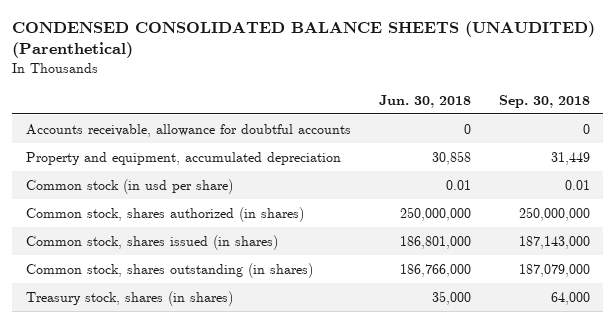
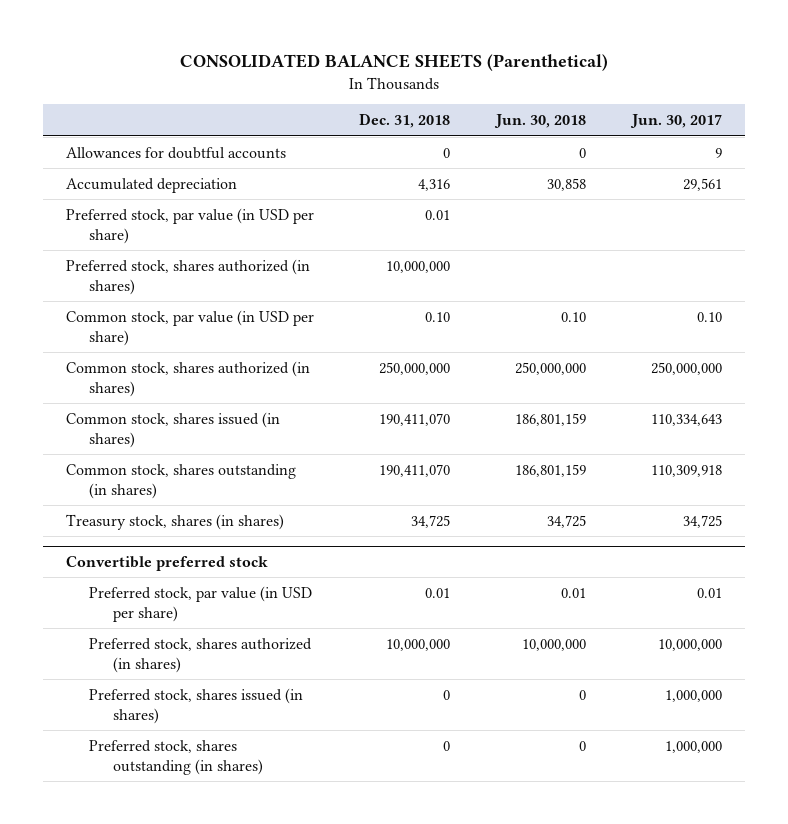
[11,20,595,59] CONDENSED CONSOLIDATED BALANCE SHEETS (UNAUDITED) (Parenthetical) -> [179,54,608,72] CONSOLIDATED BALANCE SHEETS (Parenthetical)
[498,94,590,108] Sep. 30, 2018 -> none
none -> [359,113,451,129] Dec. 31, 2018
none -> [629,114,722,129] Jun. 30, 2017
[25,123,351,137] Accounts receivable, allowance for doubtful accounts -> [65,146,286,159] Allowances for doubtful accounts
[25,151,341,165] Property and equipment, accumulated depreciation -> [65,177,237,193] Accumulated depreciation
none -> [65,207,314,244] Preferred stock, par value (in USD per share)
none -> [65,258,310,295] Preferred stock, shares authorized (in shares)
[25,178,233,194] Common stock (in usd per share) -> [65,309,314,346] Common stock, par value (in USD per share)
[445,179,471,190] 0.01 -> [561,311,587,322] 0.10
[399,235,471,249] 186,801,000 -> [515,412,587,426] 186,801,159
[399,263,471,277] 186,766,000 -> [515,463,587,477] 186,801,159
[431,290,471,305] 35,000 -> [547,514,587,528] 34,725
none -> [65,555,268,571] Convertible preferred stock
none -> [89,585,313,622] Preferred stock, par value (in USD per share)
none -> [89,637,313,673] Preferred stock, shares authorized (in shares)
none -> [89,687,304,724] Preferred stock, shares issued (in shares)
none -> [89,739,264,775] Preferred stock, shares outstanding (in shares)

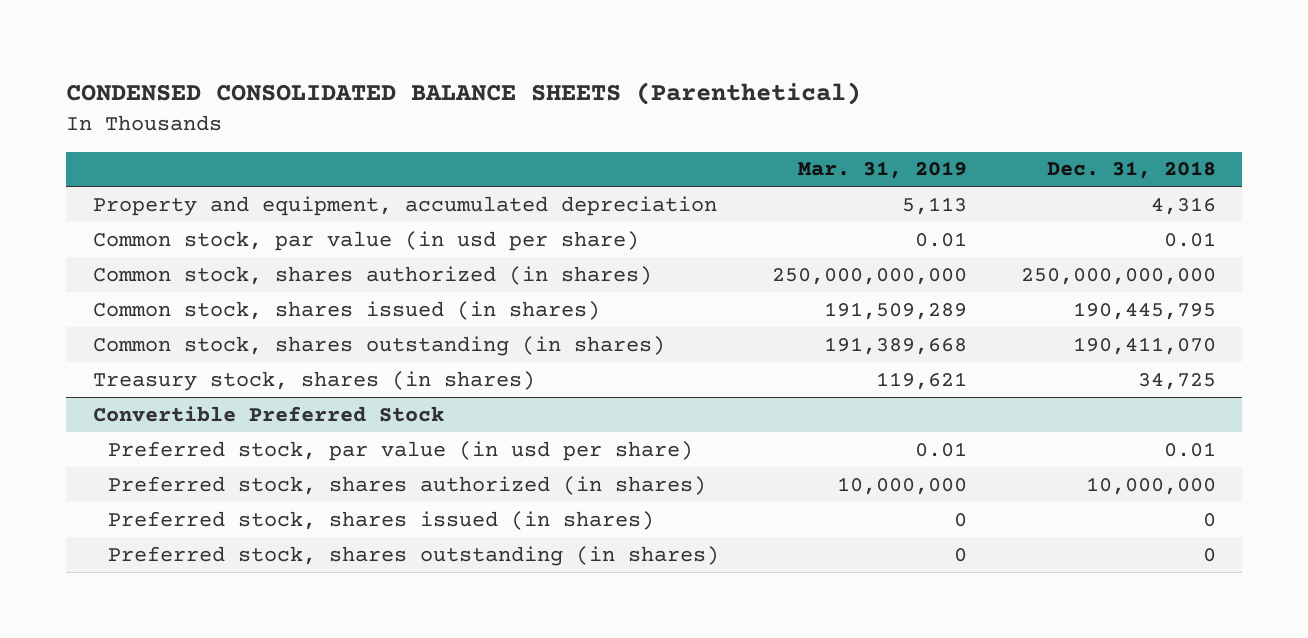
[179,54,608,72] CONSOLIDATED BALANCE SHEETS (Parenthetical) -> [65,81,861,105] CONDENSED CONSOLIDATED BALANCE SHEETS (Parenthetical)
[494,114,587,129] Jun. 30, 2018 -> none
[629,114,722,129] Jun. 30, 2017 -> none
none -> [798,161,968,180] Mar. 31, 2019
[65,146,286,159] Allowances for doubtful accounts -> none
[65,207,314,244] Preferred stock, par value (in USD per share) -> none
[65,258,310,295] Preferred stock, shares authorized (in shares) -> none
[65,177,237,193] Accumulated depreciation -> [92,195,717,216] Property and equipment, accumulated depreciation
[65,309,314,346] Common stock, par value (in USD per share) -> [92,230,639,251] Common stock, par value (in usd per share)
[425,311,451,322] 0.10 -> [1163,231,1216,247] 0.01
[379,361,451,375] 250,000,000 -> [1020,267,1216,285] 250,000,000,000
[379,412,451,426] 190,411,070 -> [1072,301,1216,320] 190,445,795
[65,555,268,571] Convertible preferred stock -> [92,405,444,422] Convertible Preferred Stock
[89,585,313,622] Preferred stock, par value (in USD per share) -> [107,440,693,461] Preferred stock, par value (in usd per share)

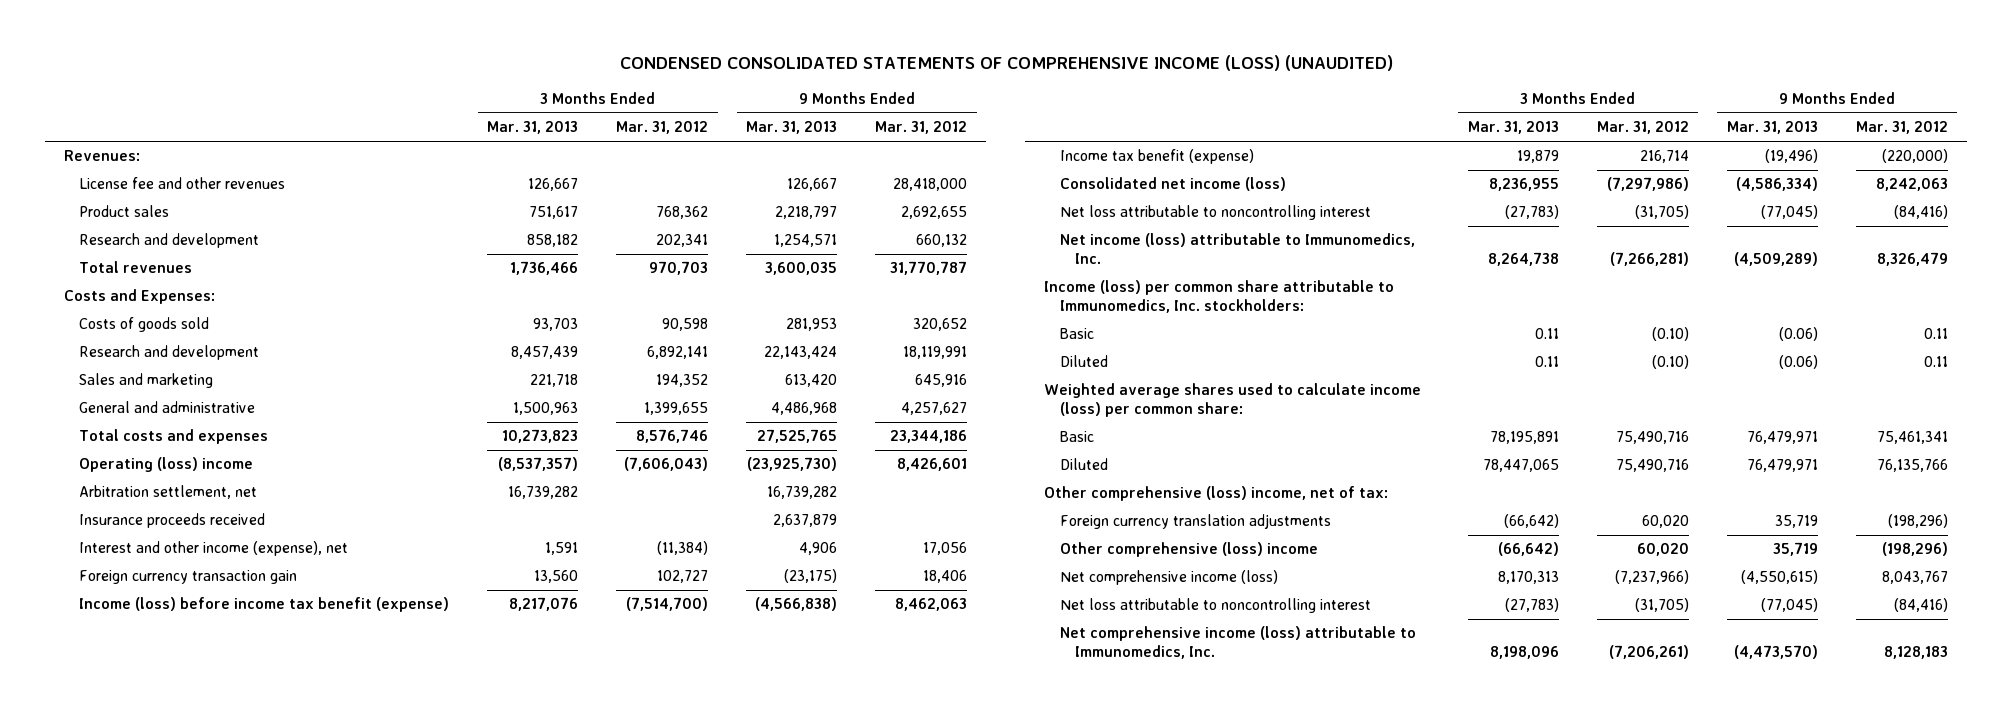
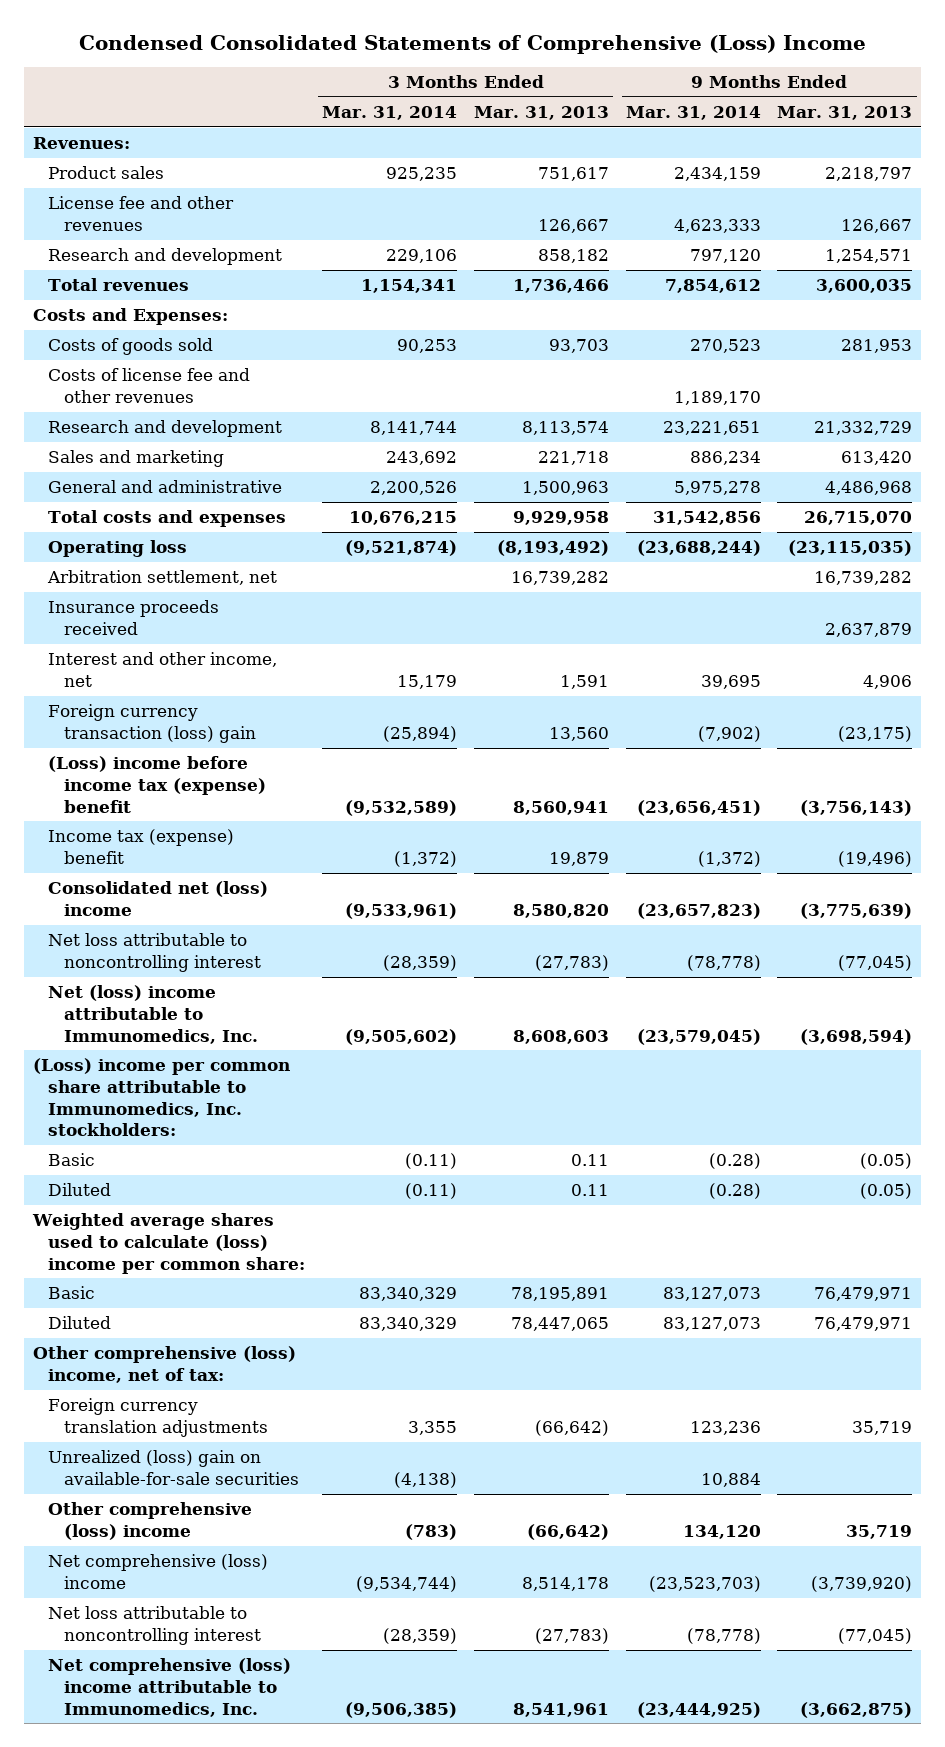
[619,55,1393,72] CONDENSED CONSOLIDATED STATEMENTS OF COMPREHENSIVE INCOME (LOSS) (UNAUDITED) -> [78,35,866,55] Condensed Consolidated Statements of Comprehensive (Loss) Income
[616,121,709,135] Mar. 31, 2012 -> none
[875,121,968,135] Mar. 31, 2012 -> none
none -> [322,106,458,121] Mar. 31, 2014
none -> [625,106,761,121] Mar. 31, 2014
[79,177,286,190] License fee and other revenues -> [48,196,235,231] License fee and other revenues
none -> [48,368,251,403] Costs of license fee and other revenues
[511,346,579,360] 8,457,439 -> [521,421,609,436] 8,113,574
[764,346,838,360] 22,143,424 -> [814,421,913,436] 21,332,729
[502,429,579,444] 10,273,823 -> [512,511,609,526] 9,929,958
[757,429,838,444] 27,525,765 -> [804,511,913,526] 26,715,070
[79,457,254,473] Operating (loss) income -> [48,540,188,558] Operating loss
[498,457,579,472] (8,537,357) -> [496,540,609,557] (8,193,492)
[747,457,838,472] (23,925,730) -> [788,540,913,557] (23,115,035)
[79,541,349,557] Interest and other income (expense), net -> [48,652,278,687] Interest and other income, net
[79,570,298,585] Foreign currency transaction gain -> [48,704,257,743] Foreign currency transaction (loss) gain
[79,597,450,613] Income (loss) before income tax benefit (expense) -> [48,756,267,813] (Loss) income before income tax (expense) benefit
[509,597,579,612] 8,217,076 -> [512,800,609,815] 8,560,941
[755,597,838,612] (4,566,838) -> [800,799,913,816] (3,756,143)
[1059,149,1254,165] Income tax benefit (expense) -> [48,829,235,864] Income tax (expense) benefit
[1059,177,1286,192] Consolidated net income (loss) -> [48,881,269,916] Consolidated net (loss) income
[1488,178,1559,192] 8,236,955 -> [512,903,609,918] 8,580,820
[1735,177,1818,192] (4,586,334) -> [800,902,913,919] (3,775,639)
[1059,233,1415,264] Net income (loss) attributable to Immunomedics, Inc. -> [48,985,259,1044] Net (loss) income attributable to Immunomedics, Inc.
[1487,251,1559,266] 8,264,738 -> [512,1029,609,1044] 8,608,603
[1733,251,1818,266] (4,509,289) -> [800,1028,913,1045] (3,698,594)
[1044,280,1395,313] Income (loss) per common share attributable to Immunomedics, Inc. stockholders: -> [32,1058,290,1137] (Loss) income per common share attributable to Immunomedics, Inc. stockholders:
[1778,327,1818,342] (0.06) -> [860,1153,913,1170] (0.05)
[1778,355,1818,370] (0.06) -> [860,1183,913,1200] (0.05)
[1044,383,1422,417] Weighted average shares used to calculate income (loss) per common share: -> [31,1213,306,1274] Weighted average shares used to calculate (loss) income per common share:
none -> [48,1450,300,1485] Unrealized (loss) gain on available-for-sale securities
[1059,570,1278,586] Net comprehensive income (loss) -> [48,1554,269,1589] Net comprehensive (loss) income
[1497,571,1559,585] 8,170,313 -> [521,1576,609,1591] 8,514,178
[1740,570,1818,585] (4,550,615) -> [811,1575,913,1592] (3,739,920)
[1059,626,1416,659] Net comprehensive income (loss) attributable to Immunomedics, Inc. -> [48,1658,292,1717] Net comprehensive (loss) income attributable to Immunomedics, Inc.
[1489,645,1559,659] 8,198,096 -> [512,1702,609,1717] 8,541,961
[1733,644,1818,659] (4,473,570) -> [800,1701,913,1718] (3,662,875)

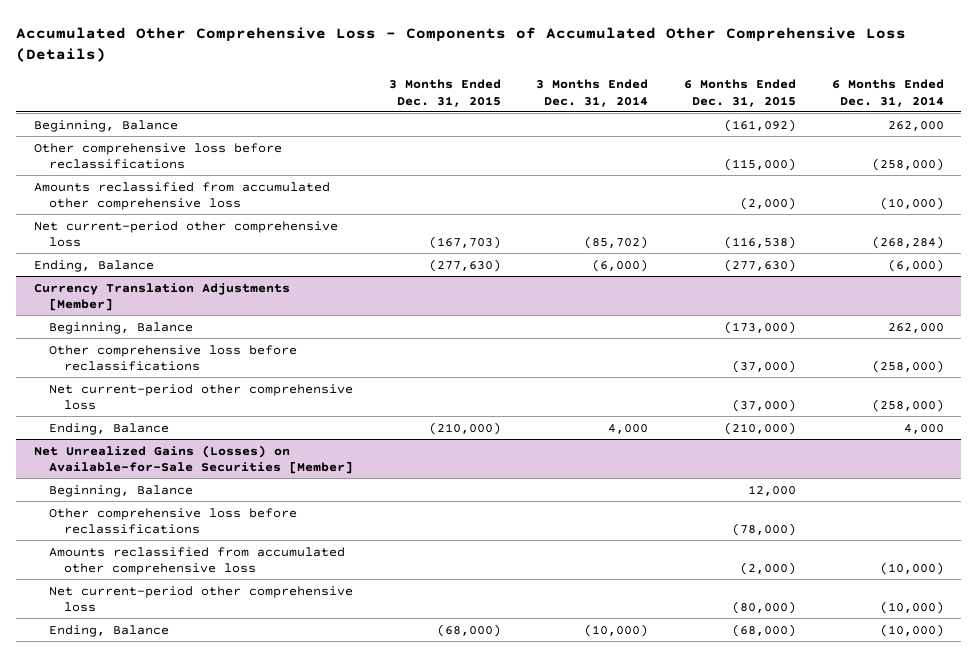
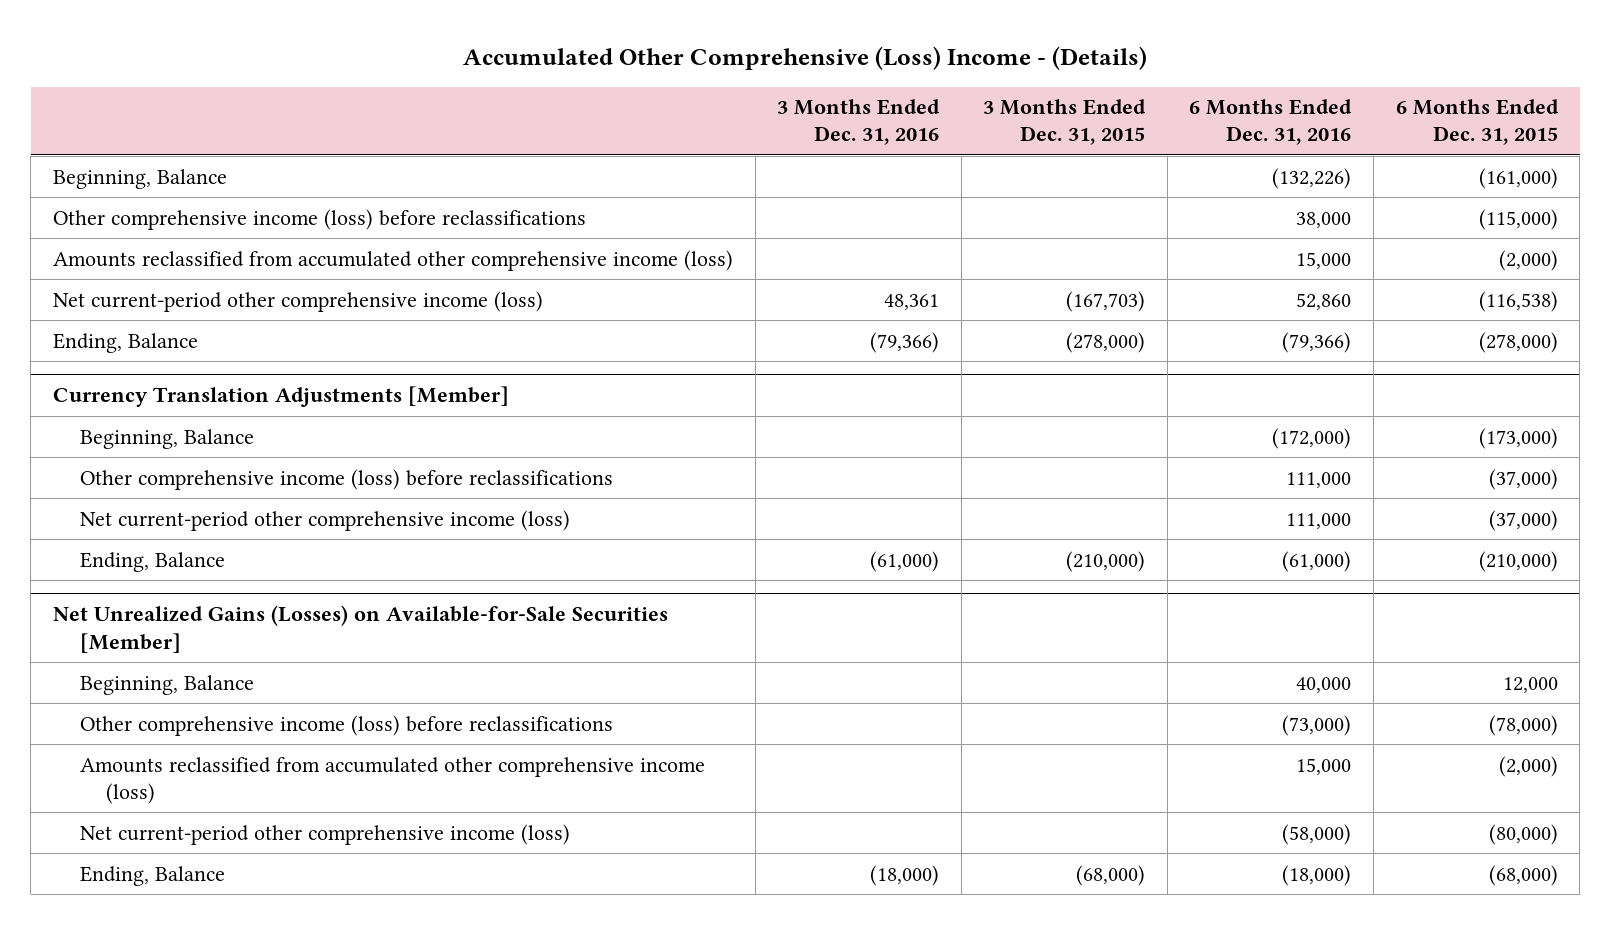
[16,26,907,62] Accumulated Other Comprehensive Loss - Components of Accumulated Other Comprehensive Loss (Details) -> [463,45,1148,70] Accumulated Other Comprehensive (Loss) Income - (Details)
[536,79,649,107] 3 Months Ended Dec. 31, 2014 -> none
[831,79,944,107] 6 Months Ended Dec. 31, 2014 -> none
none -> [777,99,941,146] 3 Months Ended Dec. 31, 2016
none -> [1189,99,1353,146] 6 Months Ended Dec. 31, 2016
[724,118,797,132] (161,092) -> [1478,167,1558,189] (161,000)
[34,142,283,169] Other comprehensive loss before reclassifications -> [52,208,586,230] Other comprehensive income (loss) before reclassifications
[34,181,331,210] Amounts reclassified from accumulated other comprehensive loss -> [52,249,733,271] Amounts reclassified from accumulated other comprehensive income (loss)
[34,220,339,247] Net current-period other comprehensive loss -> [52,290,543,312] Net current-period other comprehensive income (loss)
[428,258,501,272] (277,630) -> [1066,331,1146,353] (278,000)
[724,258,797,272] (277,630) -> [1478,331,1558,353] (278,000)
[49,344,298,371] Other comprehensive loss before reclassifications -> [79,468,613,490] Other comprehensive income (loss) before reclassifications
[49,383,354,410] Net current-period other comprehensive loss -> [79,509,570,531] Net current-period other comprehensive income (loss)
[49,507,298,534] Other comprehensive loss before reclassifications -> [79,714,613,736] Other comprehensive income (loss) before reclassifications
[49,546,346,575] Amounts reclassified from accumulated other comprehensive loss -> [79,756,705,804] Amounts reclassified from accumulated other comprehensive income (loss)
[49,585,354,612] Net current-period other comprehensive loss -> [79,823,570,845] Net current-period other comprehensive income (loss)

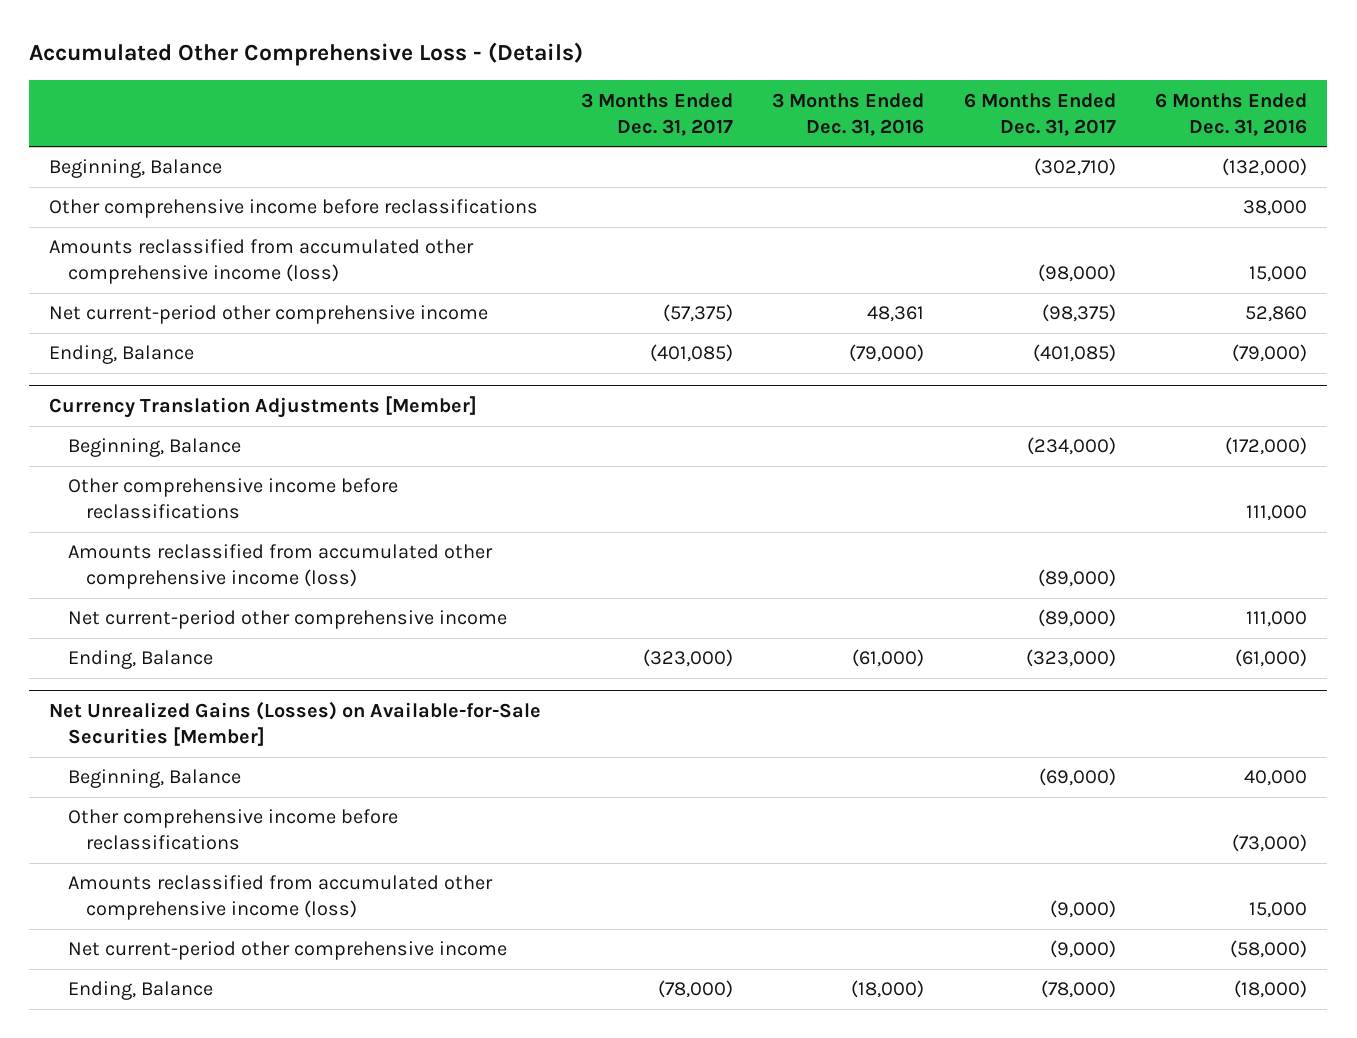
[463,45,1148,70] Accumulated Other Comprehensive (Loss) Income - (Details) -> [29,42,584,67] Accumulated Other Comprehensive Loss - (Details)
[983,99,1147,146] 3 Months Ended Dec. 31, 2015 -> none
[1395,99,1559,146] 6 Months Ended Dec. 31, 2015 -> none
none -> [580,92,733,136] 3 Months Ended Dec. 31, 2017
none -> [963,92,1116,136] 6 Months Ended Dec. 31, 2017
[1272,167,1352,189] (132,226) -> [1222,158,1308,177] (132,000)
[52,208,586,230] Other comprehensive income (loss) before reclassifications -> [49,199,539,219] Other comprehensive income before reclassifications
[52,290,543,312] Net current-period other comprehensive income (loss) -> [49,305,489,325] Net current-period other comprehensive income
[870,331,940,353] (79,366) -> [849,344,925,363] (79,000)
[1282,331,1352,353] (79,366) -> [1232,344,1308,363] (79,000)
[79,468,613,490] Other comprehensive income (loss) before reclassifications -> [67,478,398,520] Other comprehensive income before reclassifications
none -> [67,544,493,590] Amounts reclassified from accumulated other comprehensive income (loss)
[79,509,570,531] Net current-period other comprehensive income (loss) -> [67,610,507,630] Net current-period other comprehensive income
[79,714,613,736] Other comprehensive income (loss) before reclassifications -> [67,809,398,851] Other comprehensive income before reclassifications
[79,823,570,845] Net current-period other comprehensive income (loss) -> [67,941,507,961] Net current-period other comprehensive income

